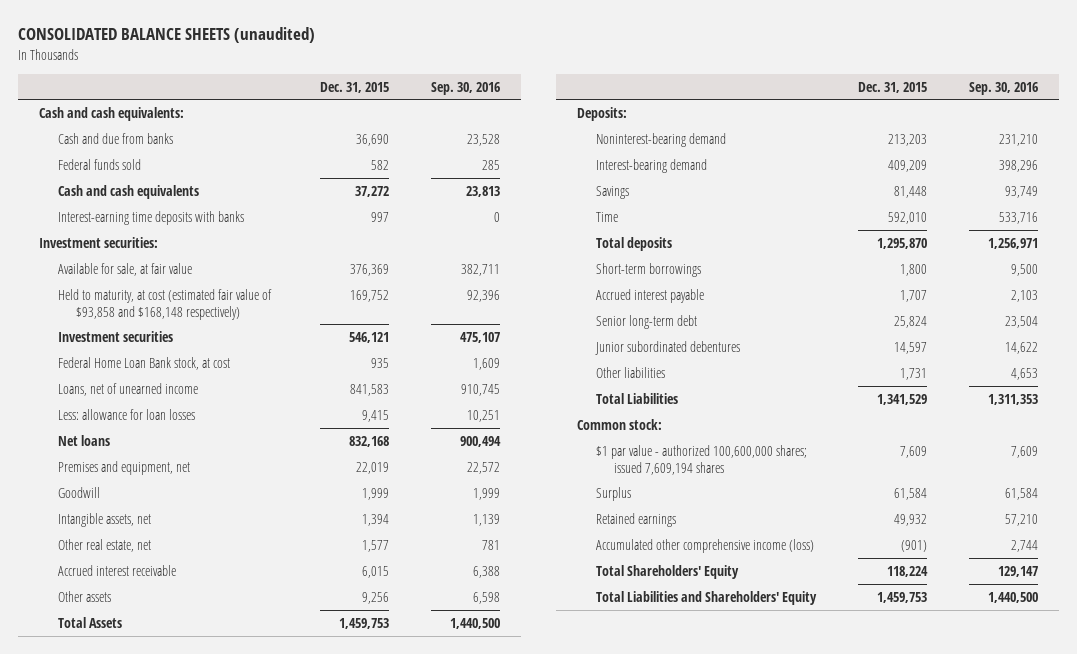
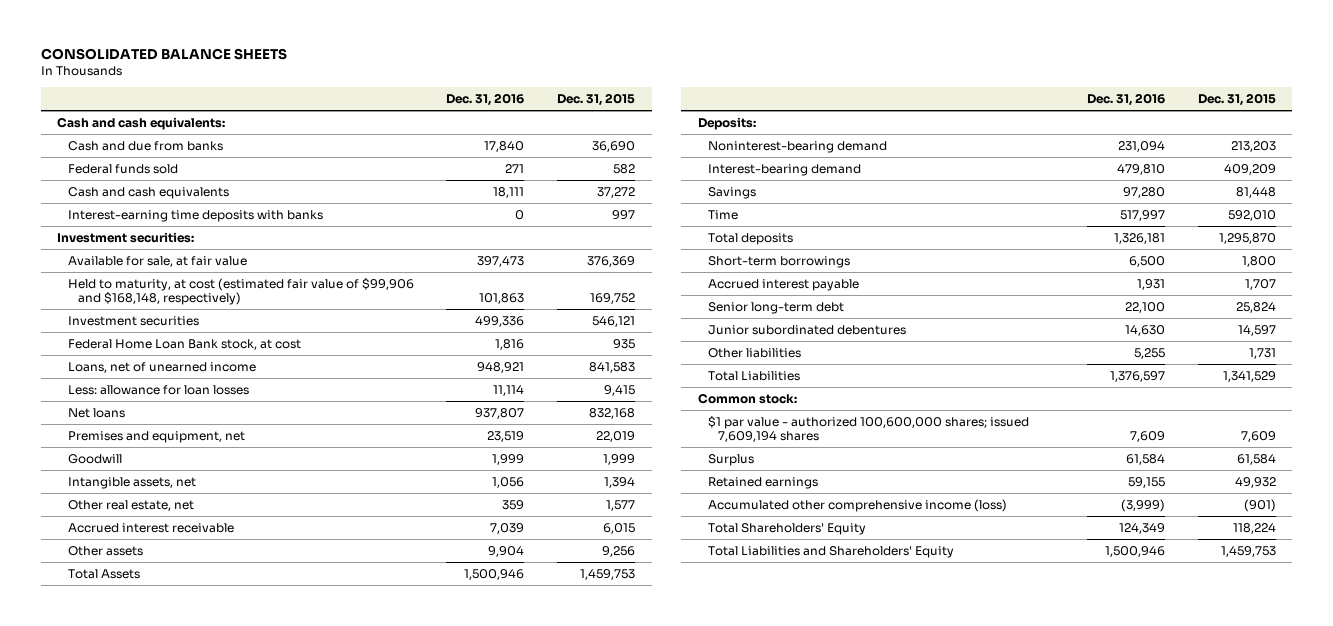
[18,27,316,44] CONSOLIDATED BALANCE SHEETS (unaudited) -> [40,48,287,61] CONSOLIDATED BALANCE SHEETS
[430,81,500,95] Sep. 30, 2016 -> none
none -> [446,92,525,106] Dec. 31, 2016
[57,288,272,320] Held to maturity, at cost (estimated fair value of $93,858 and $168,148 respectively) -> [67,277,414,306] Held to maturity, at cost (estimated fair value of $99,906 and $168,148, respectively)

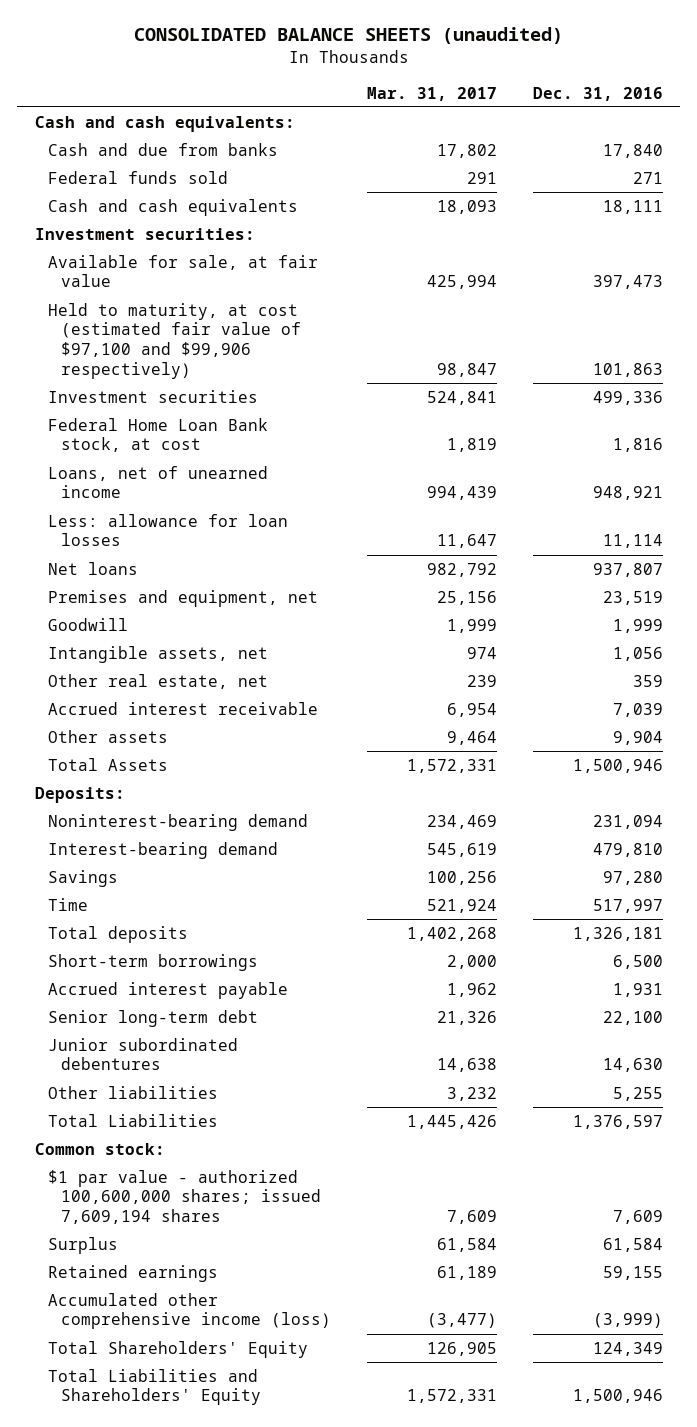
[40,48,287,61] CONSOLIDATED BALANCE SHEETS -> [133,27,563,45] CONSOLIDATED BALANCE SHEETS (unaudited)
[557,92,636,106] Dec. 31, 2015 -> none
none -> [367,86,498,101] Mar. 31, 2017
[67,209,323,222] Interest-earning time deposits with banks -> none
[67,277,414,306] Held to maturity, at cost (estimated fair value of $99,906 and $168,148, respectively) -> [47,302,302,379] Held to maturity, at cost (estimated fair value of $97,100 and $99,906 respectively)

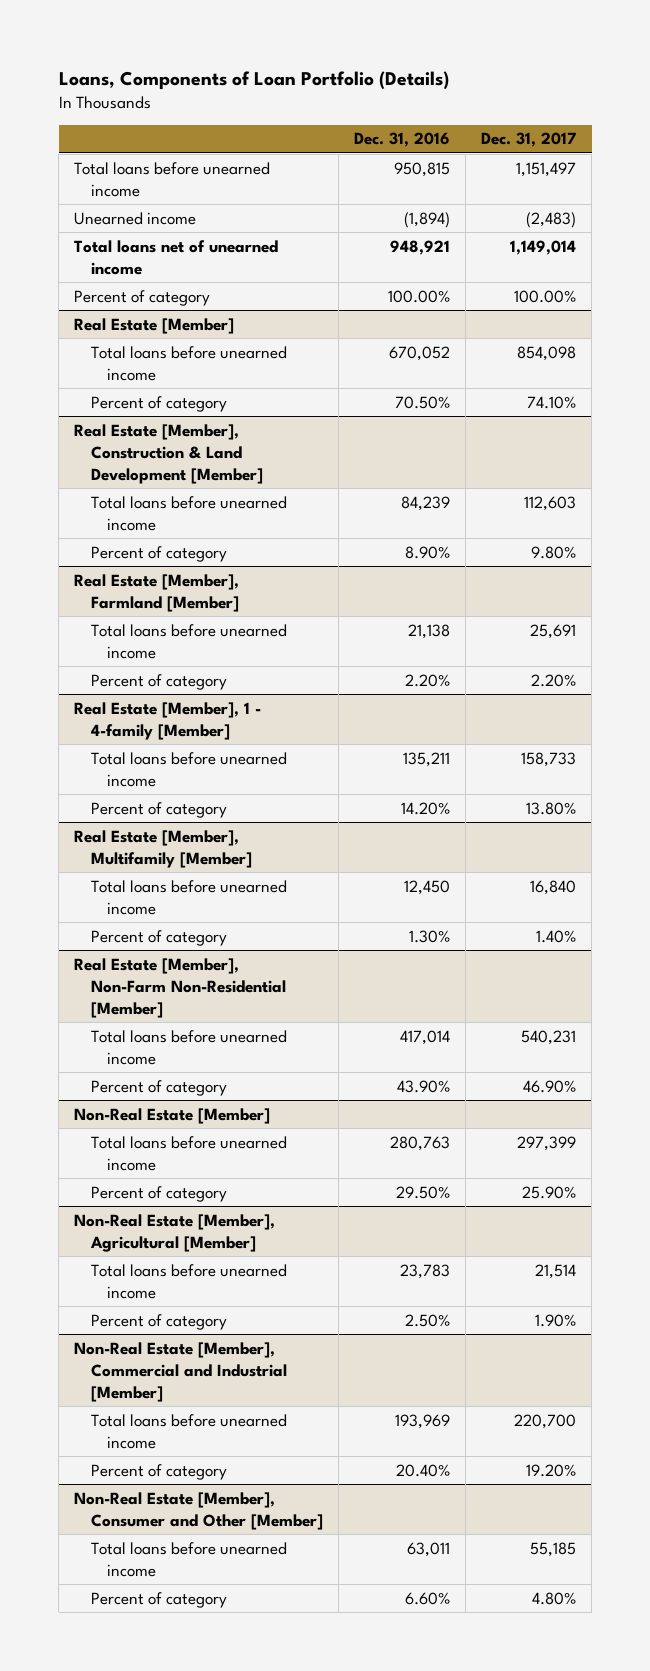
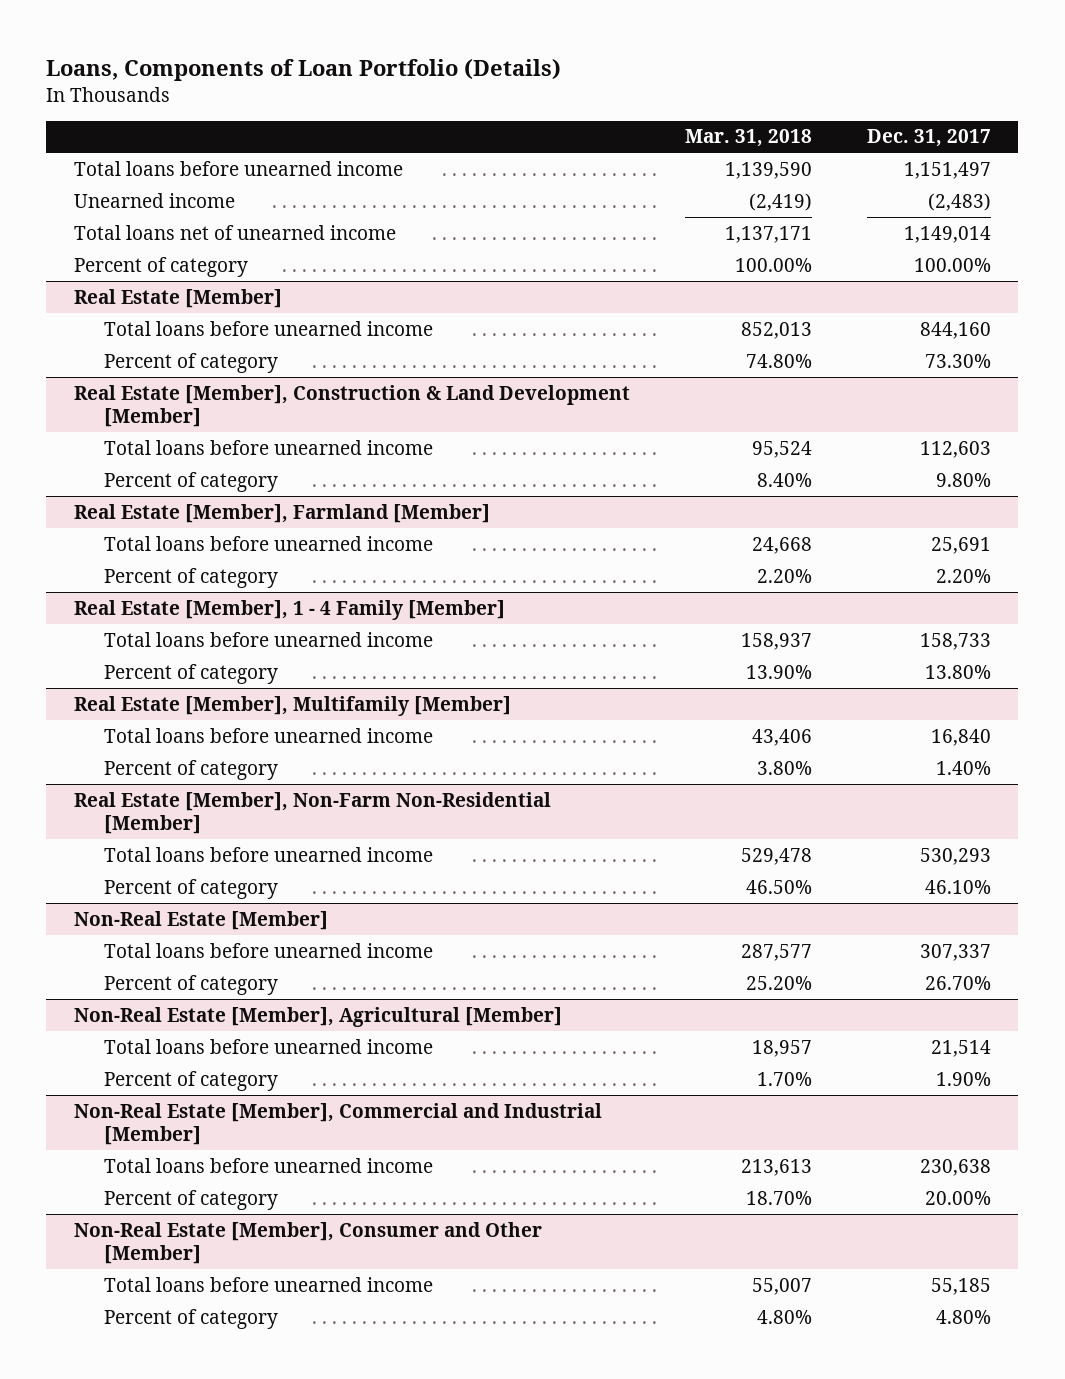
[353,132,450,148] Dec. 31, 2016 -> none
none -> [684,129,812,148] Mar. 31, 2018
[517,345,577,361] 854,098 -> [919,321,991,339] 844,160
[527,395,577,409] 74.10% -> [924,353,991,368] 73.30%
[74,701,262,740] Real Estate [Member], 1 - 4-family [Member] -> [73,599,505,620] Real Estate [Member], 1 - 4 Family [Member]
[521,1029,577,1045] 540,231 -> [919,847,991,865] 530,293
[523,1079,577,1093] 46.90% -> [924,879,991,894] 46.10%
[517,1135,577,1151] 297,399 -> [919,943,991,961] 307,337
[522,1185,577,1199] 25.90% -> [924,975,991,990] 26.70%
[514,1413,577,1429] 220,700 -> [919,1158,991,1176] 230,638
[526,1463,577,1477] 19.20% -> [924,1190,991,1205] 20.00%

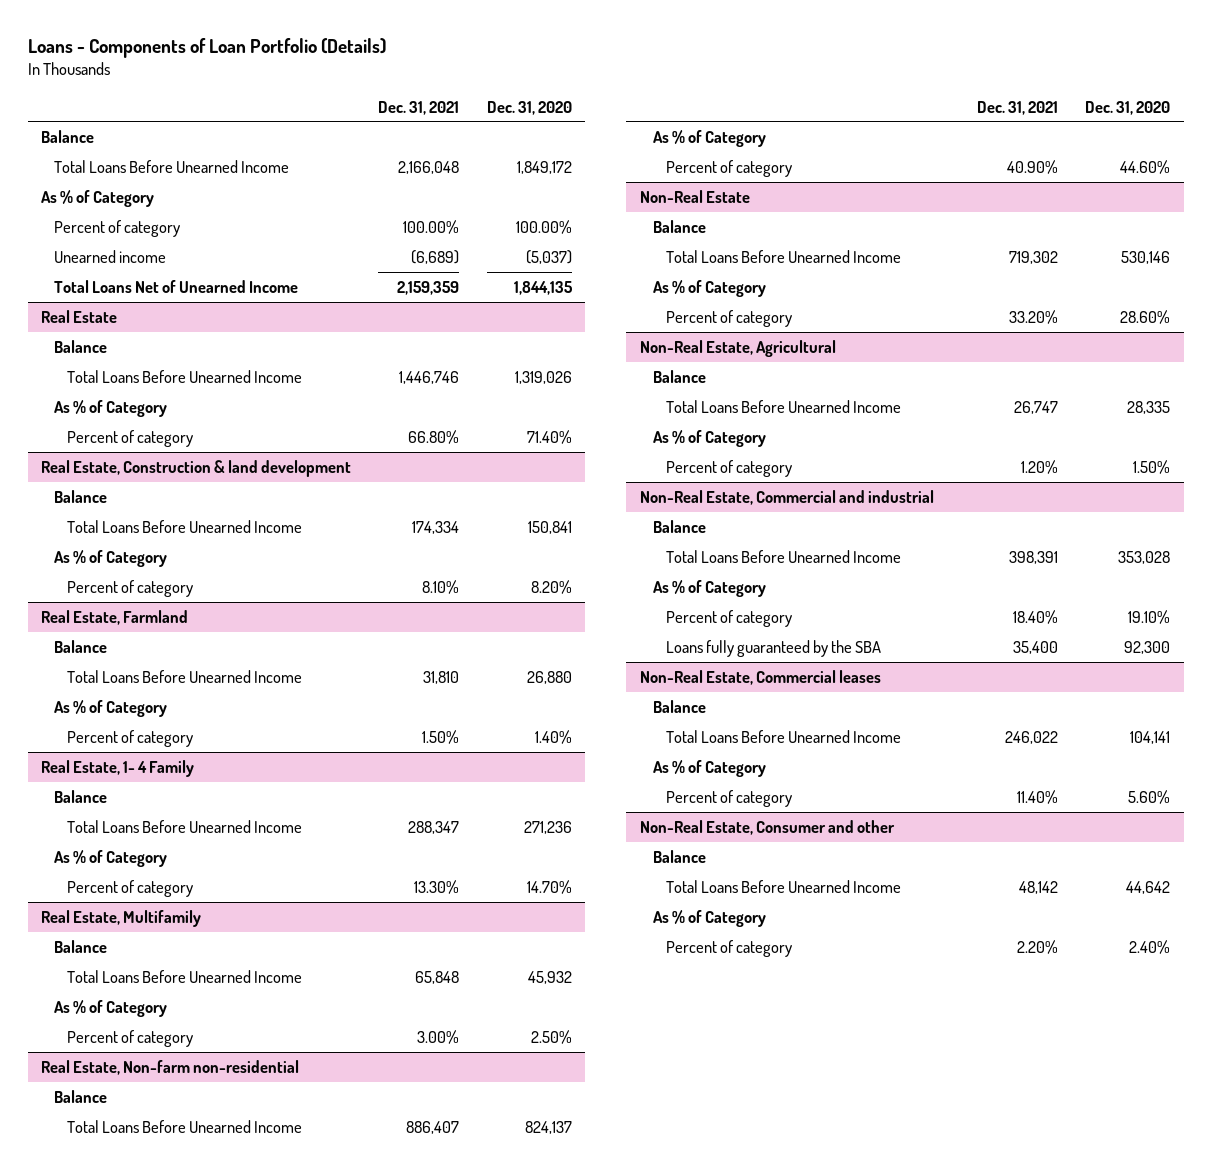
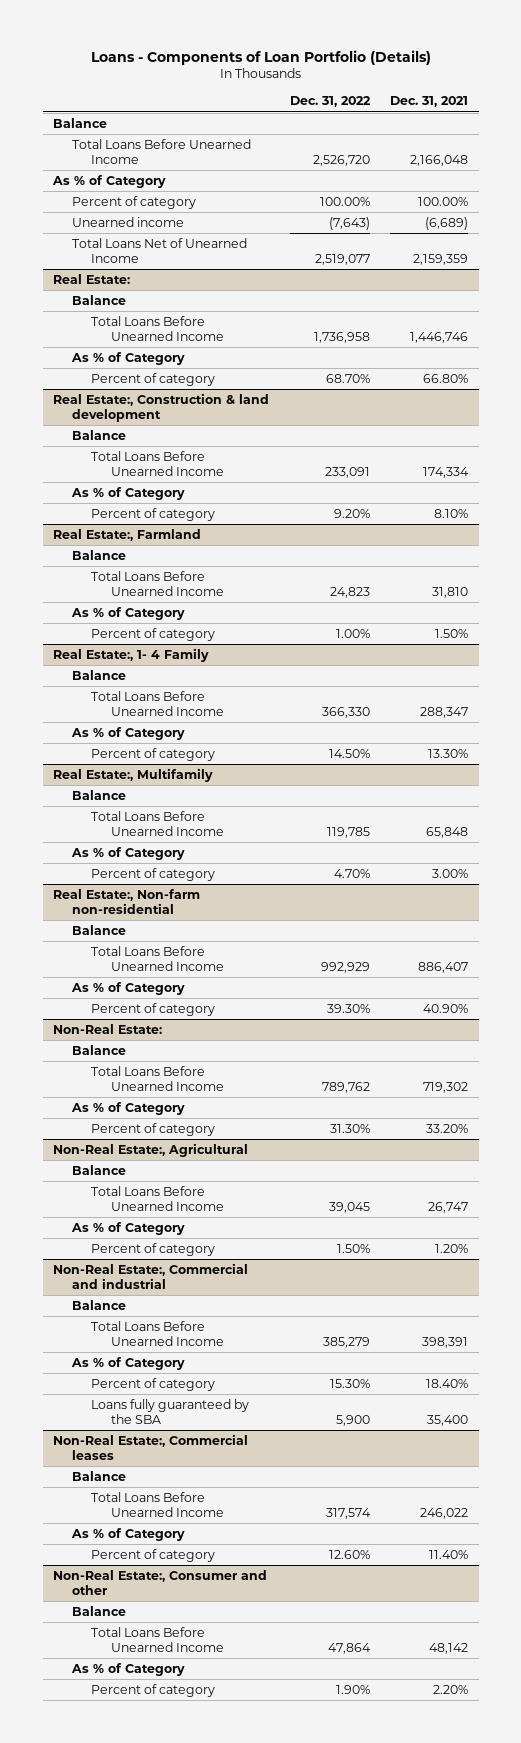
[486,100,572,115] Dec. 31, 2020 -> none
none -> [289,96,371,108] Dec. 31, 2022
[41,309,118,323] Real Estate -> [52,273,130,284] Real Estate:
[41,459,352,477] Real Estate, Construction & land development -> [52,392,269,422] Real Estate:, Construction & land development
[41,609,189,625] Real Estate, Farmland -> [52,528,201,541] Real Estate:, Farmland
[41,759,195,777] Real Estate, 1- 4 Family -> [52,647,209,662] Real Estate:, 1- 4 Family
[41,909,202,927] Real Estate, Multifamily -> [52,767,213,782] Real Estate:, Multifamily
[41,1059,300,1075] Real Estate, Non-farm non-residential -> [52,888,200,914] Real Estate:, Non-farm non-residential
[640,189,751,203] Non-Real Estate -> [52,1023,162,1034] Non-Real Estate:
[640,339,837,357] Non-Real Estate, Agricultural -> [52,1142,248,1157] Non-Real Estate:, Agricultural
[640,489,935,505] Non-Real Estate, Commercial and industrial -> [52,1262,248,1289] Non-Real Estate:, Commercial and industrial
[640,669,882,685] Non-Real Estate, Commercial leases -> [52,1433,248,1460] Non-Real Estate:, Commercial leases
[640,819,896,835] Non-Real Estate, Consumer and other -> [52,1569,267,1595] Non-Real Estate:, Consumer and other

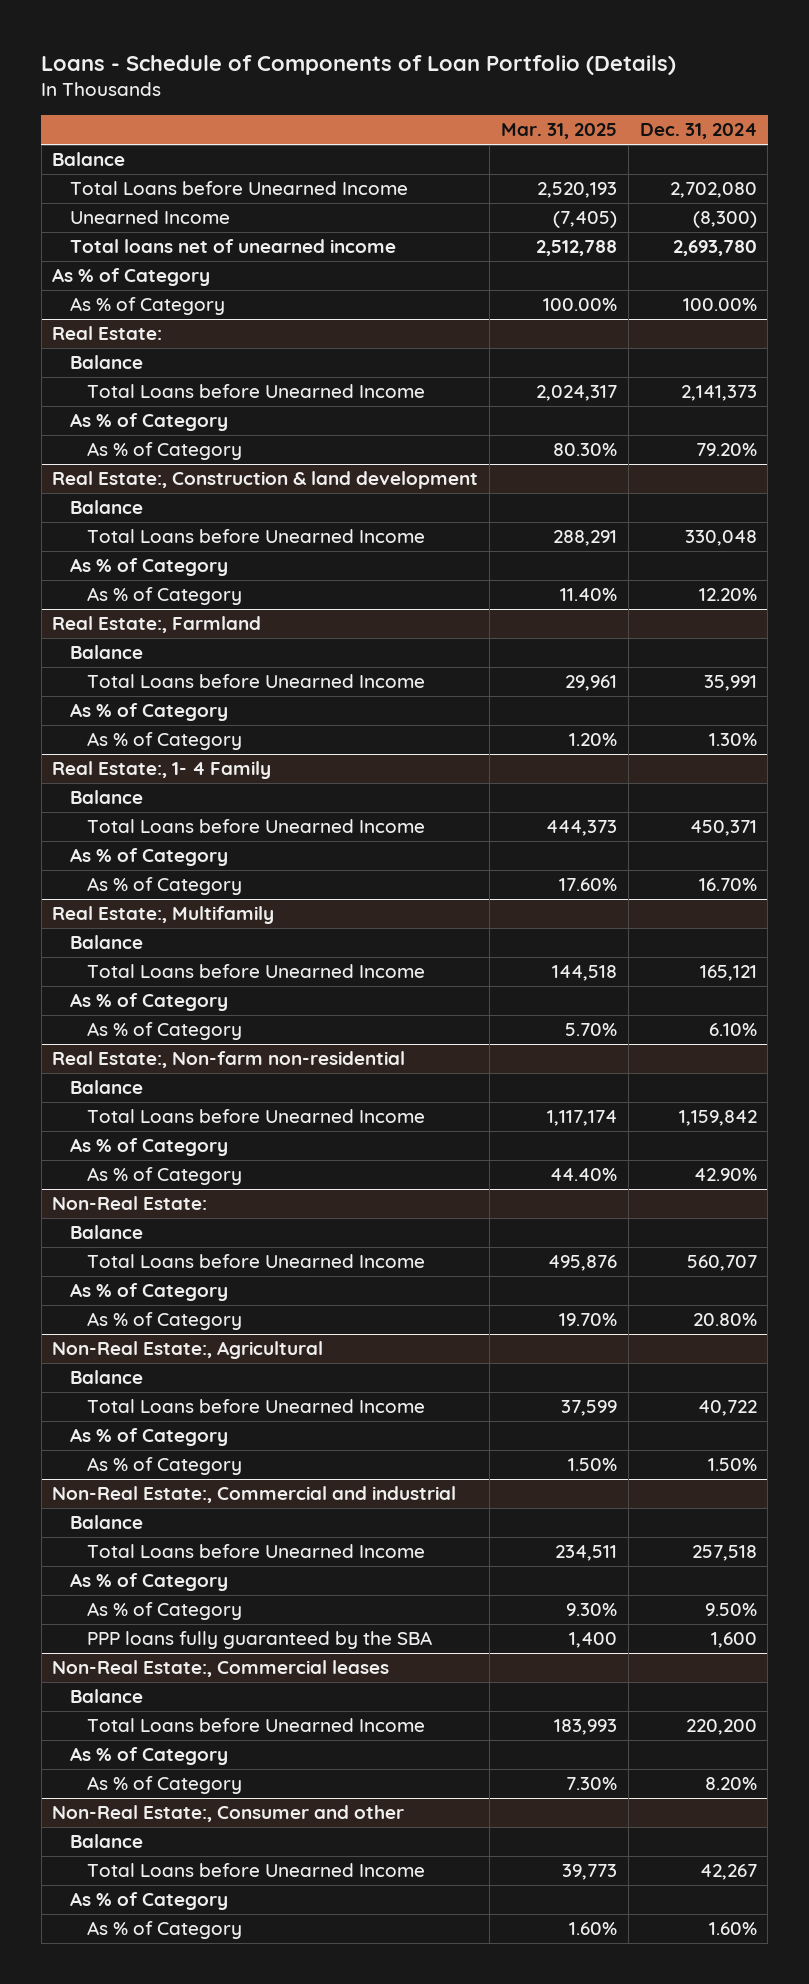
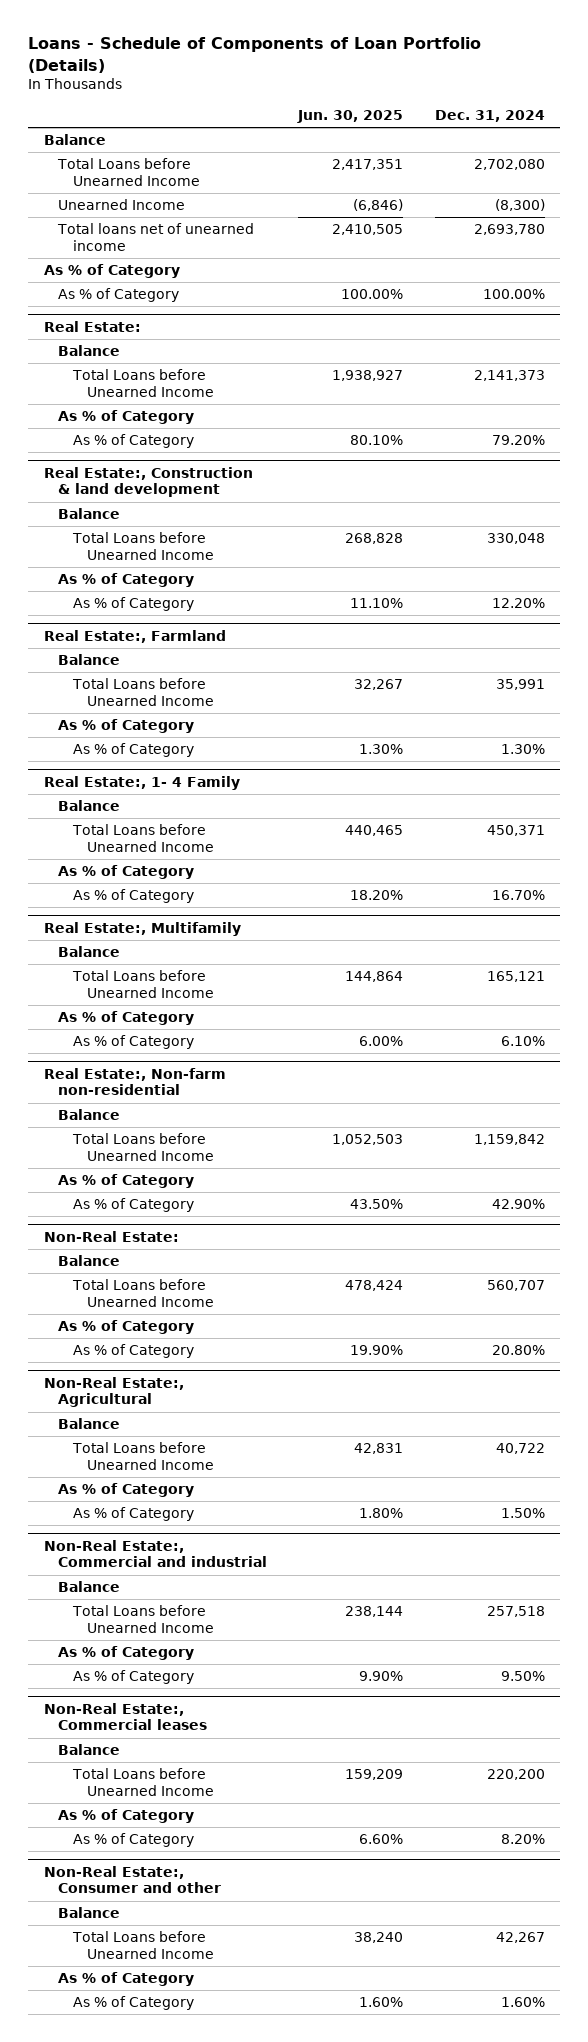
[500,123,617,140] Mar. 31, 2025 -> none
none -> [297,110,404,124] Jun. 30, 2025
[86,1631,432,1650] PPP loans fully guaranteed by the SBA -> none

